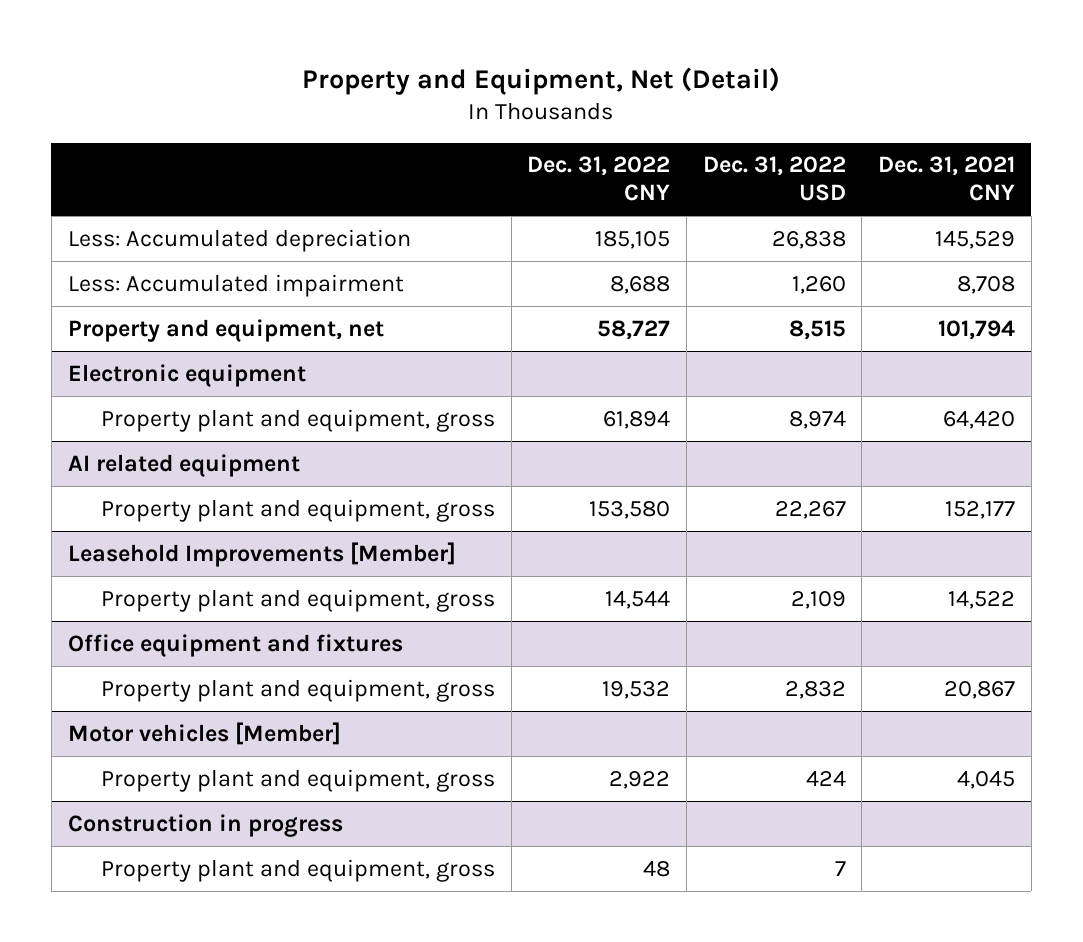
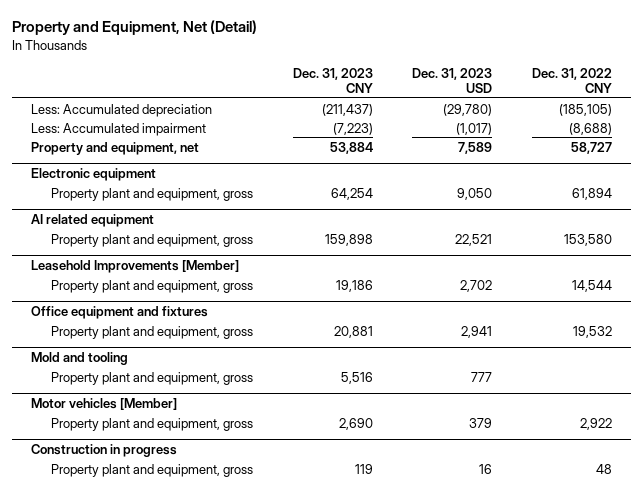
[702,156,846,201] Dec. 31, 2022 USD -> none
[878,156,1016,201] Dec. 31, 2021 CNY -> none
none -> [292,67,373,93] Dec. 31, 2023 CNY
none -> [412,67,493,93] Dec. 31, 2023 USD
[595,230,671,249] 185,105 -> [558,103,612,116] (185,105)
[610,275,671,294] 8,688 -> [568,122,612,135] (8,688)
none -> [31,352,129,366] Mold and tooling
none -> [51,371,254,385] Property plant and equipment, gross

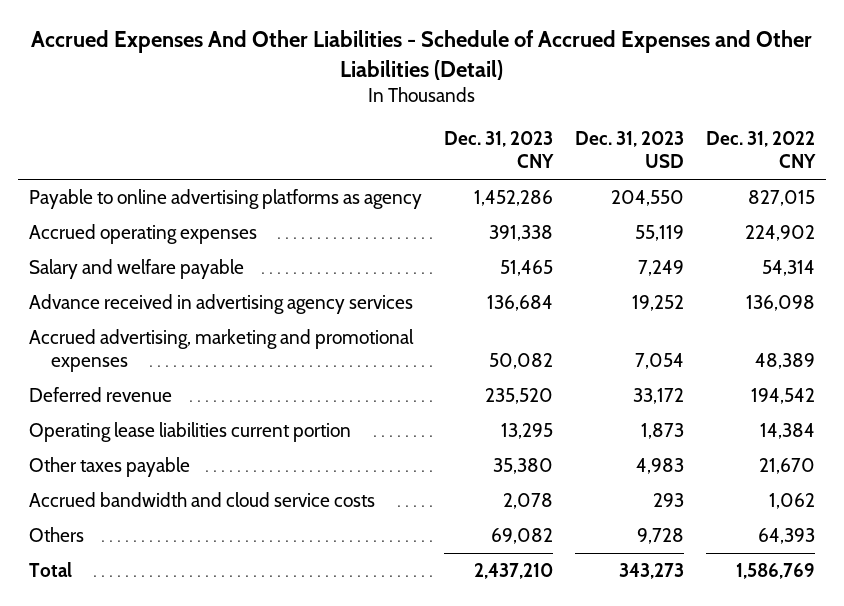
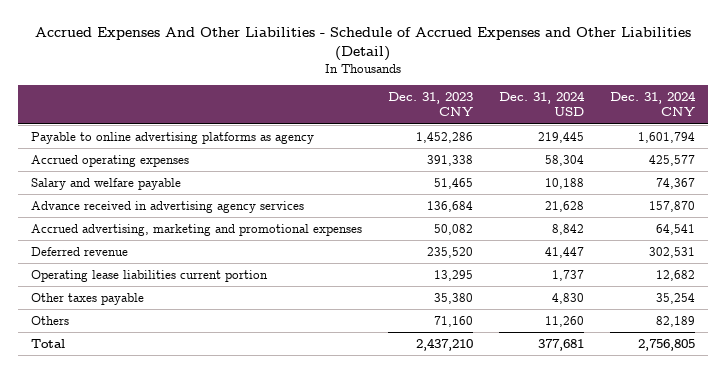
[574,131,684,169] Dec. 31, 2023 USD -> none
[706,131,817,169] Dec. 31, 2022 CNY -> none
none -> [499,90,586,117] Dec. 31, 2024 USD
none -> [610,90,697,117] Dec. 31, 2024 CNY
[28,492,375,508] Accrued bandwidth and cloud service costs -> none
[490,528,553,545] 69,082 -> [433,315,473,327] 71,160

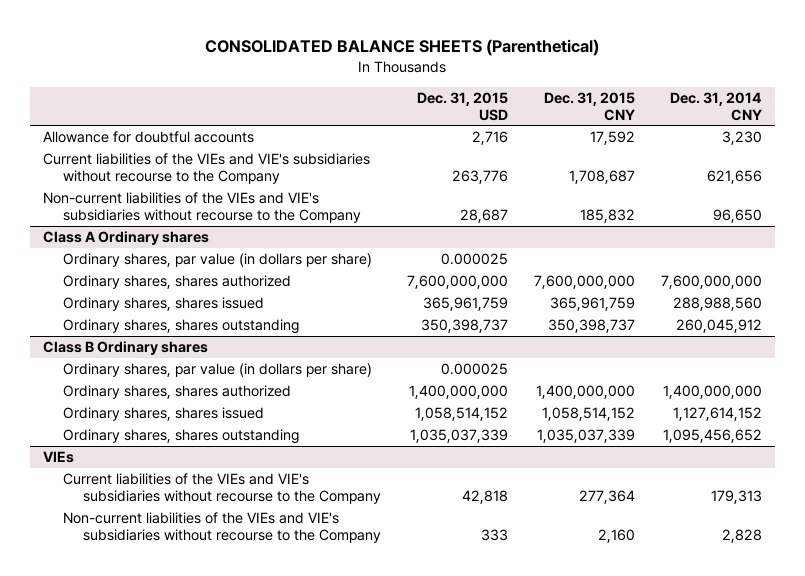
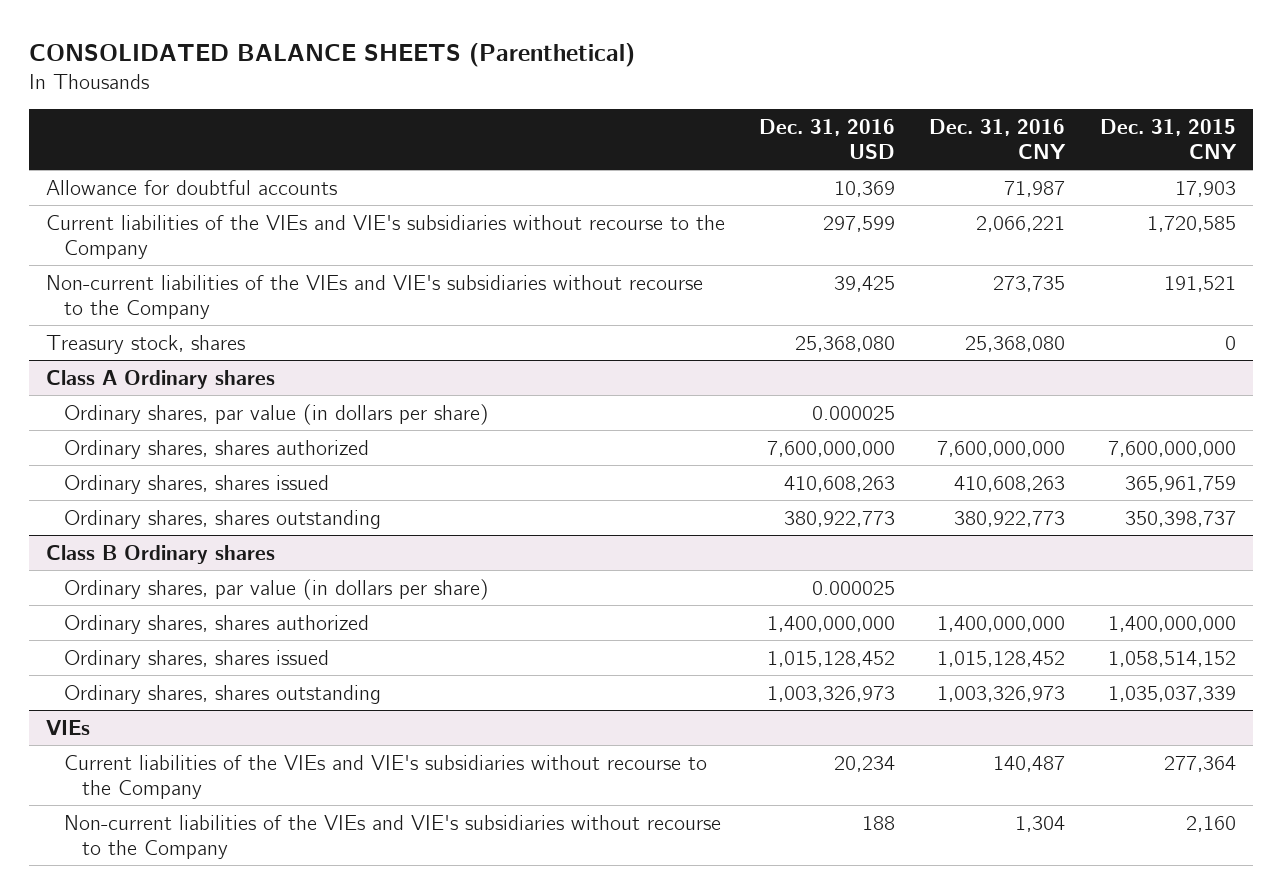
[416,91,508,121] Dec. 31, 2015 USD -> none
[669,91,762,121] Dec. 31, 2014 CNY -> none
none -> [759,119,896,159] Dec. 31, 2016 USD
none -> [929,119,1067,159] Dec. 31, 2016 CNY
[589,130,635,145] 17,592 -> [1174,180,1236,197] 17,903
[568,170,635,185] 1,708,687 -> [1146,215,1236,232] 1,720,585
[579,209,635,224] 185,832 -> [1163,275,1236,292] 191,521
none -> [45,334,245,354] Treasury stock, shares

